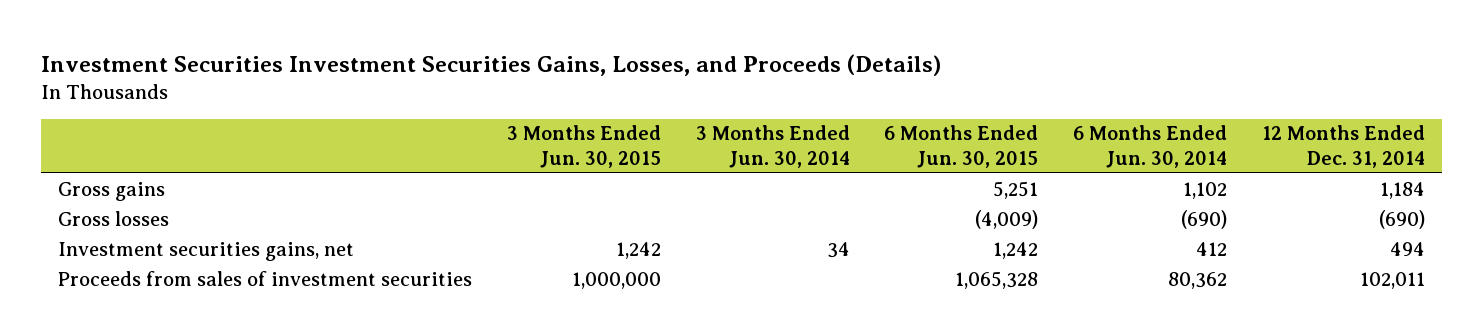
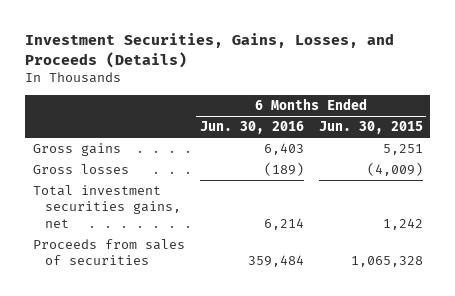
[40,53,941,76] Investment Securities Investment Securities Gains, Losses, and Proceeds (Details) -> [25,33,395,68] Investment Securities, Gains, Losses, and Proceeds (Details)
[506,125,661,168] 3 Months Ended Jun. 30, 2015 -> none
[695,125,850,168] 3 Months Ended Jun. 30, 2014 -> none
[1073,125,1228,168] 6 Months Ended Jun. 30, 2014 -> none
[1261,125,1425,168] 12 Months Ended Dec. 31, 2014 -> none
none -> [199,121,304,135] Jun. 30, 2016
[58,241,355,261] Investment securities gains, net -> [32,184,182,228] Total investment securities gains, net
[58,270,473,286] Proceeds from sales of investment securities -> [32,238,185,266] Proceeds from sales of securities

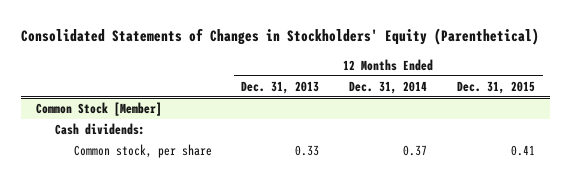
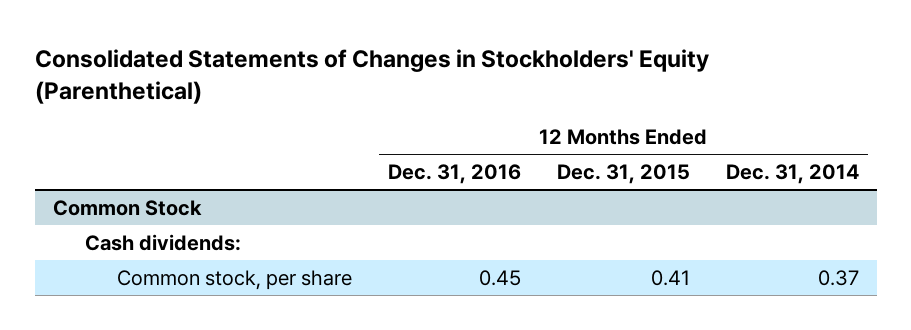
[241,80,320,94] Dec. 31, 2013 -> none
none -> [387,163,521,184] Dec. 31, 2016
[35,102,162,117] Common Stock [Member] -> [52,199,202,216] Common Stock

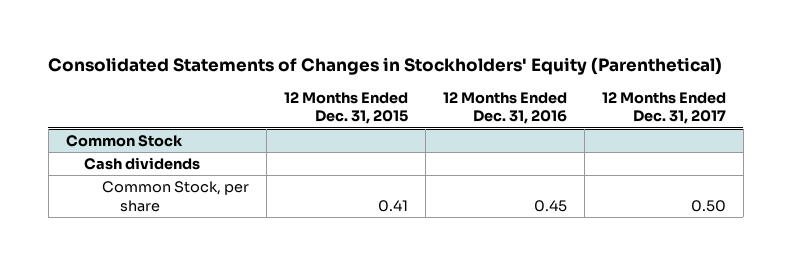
[725,163,859,184] Dec. 31, 2014 -> none
none -> [601,91,726,125] 12 Months Ended Dec. 31, 2017
[84,233,241,251] Cash dividends: -> [83,157,200,171] Cash dividends
[116,269,352,290] Common stock, per share -> [101,181,249,212] Common Stock, per share

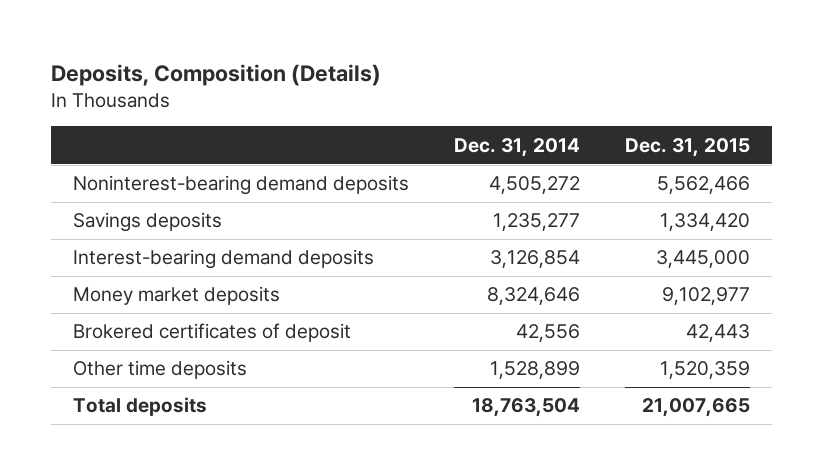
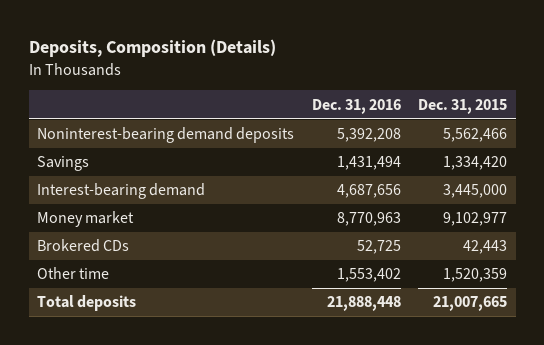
[453,137,580,157] Dec. 31, 2014 -> none
none -> [311,98,401,114] Dec. 31, 2016
[73,212,223,233] Savings deposits -> [37,156,90,172] Savings
[73,249,375,270] Interest-bearing demand deposits -> [37,183,206,200] Interest-bearing demand
[73,286,281,306] Money market deposits -> [37,211,135,228] Money market
[73,323,352,343] Brokered certificates of deposit -> [37,239,130,253] Brokered CDs
[73,360,248,380] Other time deposits -> [37,267,110,280] Other time

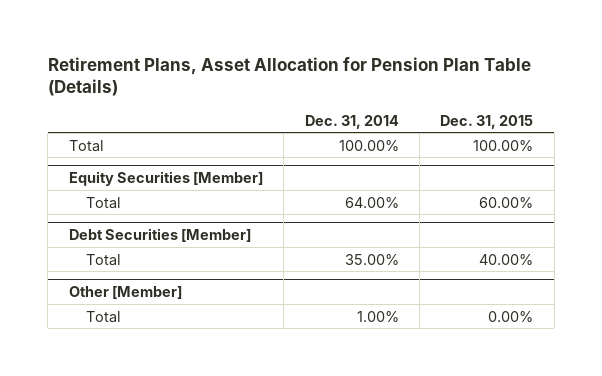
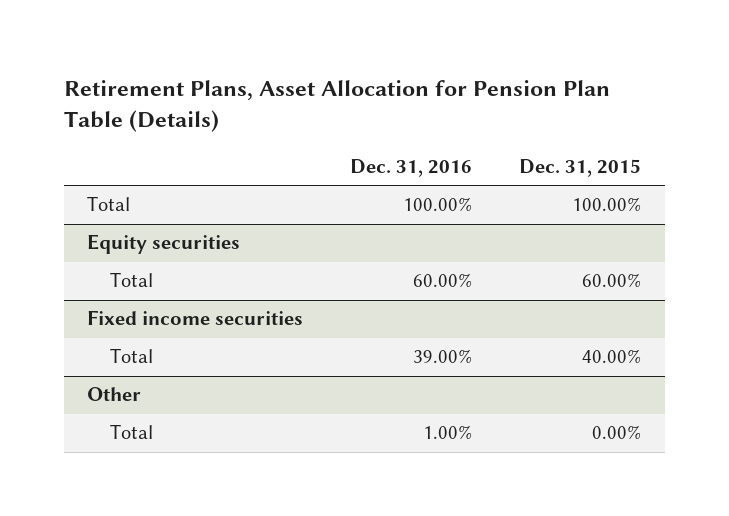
[304,114,399,129] Dec. 31, 2014 -> none
none -> [350,159,473,178] Dec. 31, 2016
[68,171,263,187] Equity Securities [Member] -> [87,234,241,255] Equity securities
[68,228,251,243] Debt Securities [Member] -> [87,310,304,326] Fixed income securities
[68,286,182,300] Other [Member] -> [87,387,142,402] Other

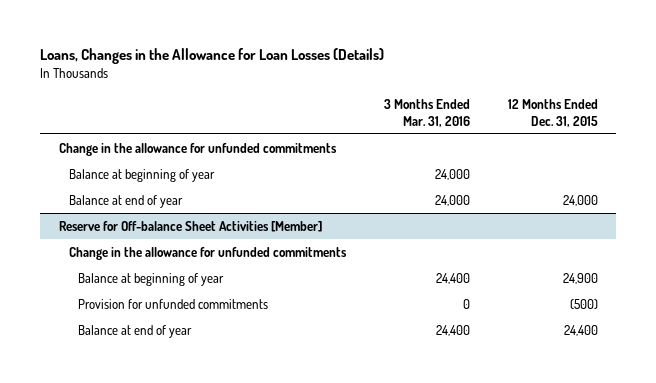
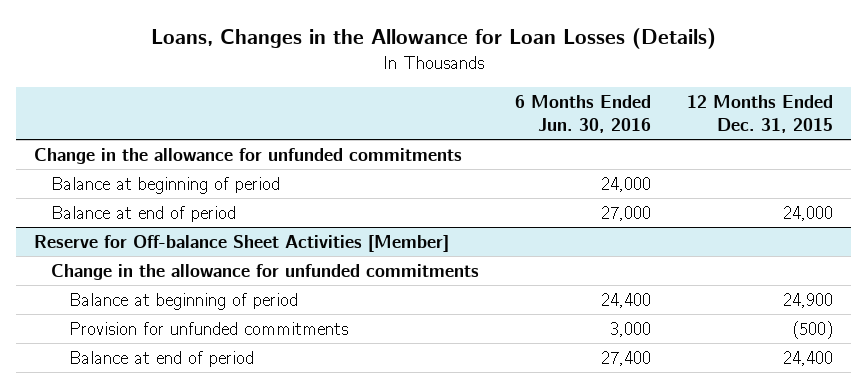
[383,98,470,127] 3 Months Ended Mar. 31, 2016 -> none
none -> [515,94,652,133] 6 Months Ended Jun. 30, 2016
[68,168,215,182] Balance at beginning of year -> [51,176,281,194] Balance at beginning of period
[68,194,183,208] Balance at end of year -> [51,205,237,222] Balance at end of period
[78,272,225,286] Balance at beginning of year -> [68,292,298,310] Balance at beginning of period
[78,324,193,338] Balance at end of year -> [68,350,254,367] Balance at end of period

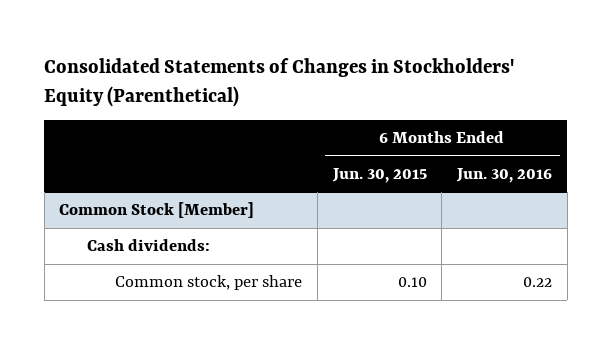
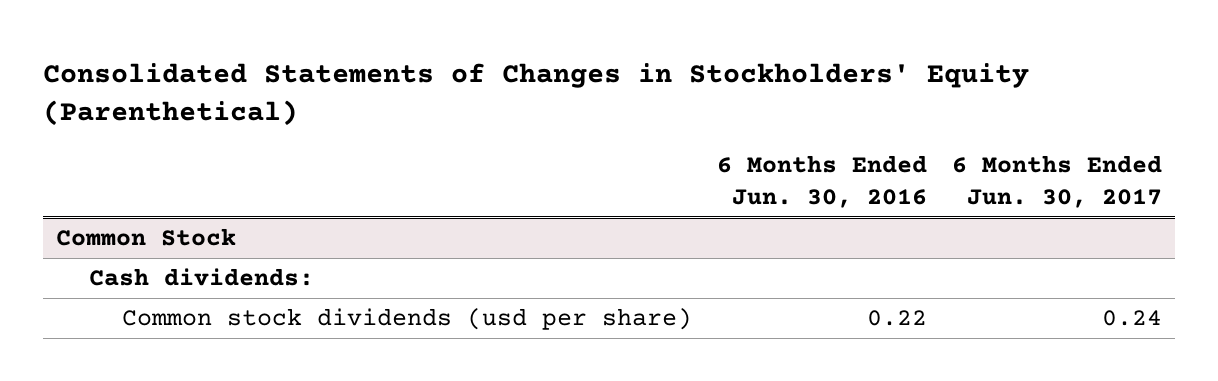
[331,167,427,183] Jun. 30, 2015 -> none
none -> [952,155,1163,208] 6 Months Ended Jun. 30, 2017
[59,202,255,219] Common Stock [Member] -> [55,228,236,247] Common Stock
[115,275,303,291] Common stock, per share -> [121,308,692,331] Common stock dividends (usd per share)

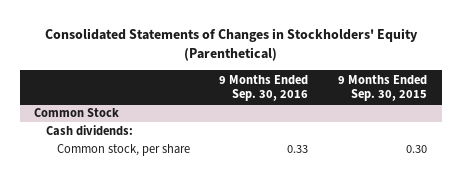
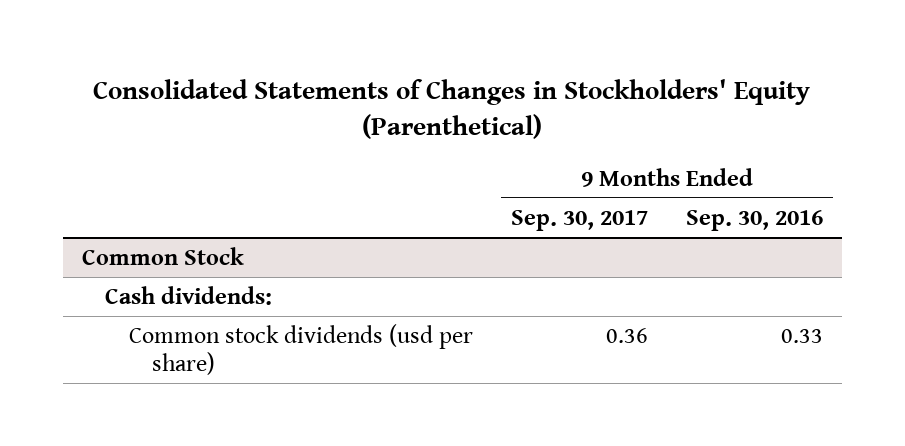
[337,74,427,101] 9 Months Ended Sep. 30, 2015 -> none
none -> [510,209,648,231] Sep. 30, 2017
[56,144,190,157] Common stock, per share -> [128,323,473,375] Common stock dividends (usd per share)

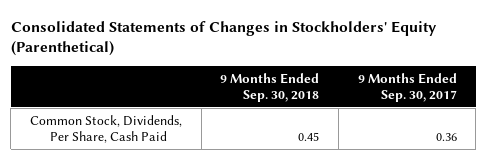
[685,209,823,231] Sep. 30, 2016 -> none
none -> [220,72,320,102] 9 Months Ended Sep. 30, 2018
[81,246,244,265] Common Stock -> none
[105,285,273,305] Cash dividends: -> none
[128,323,473,375] Common stock dividends (usd per share) -> [30,114,183,143] Common Stock, Dividends, Per Share, Cash Paid

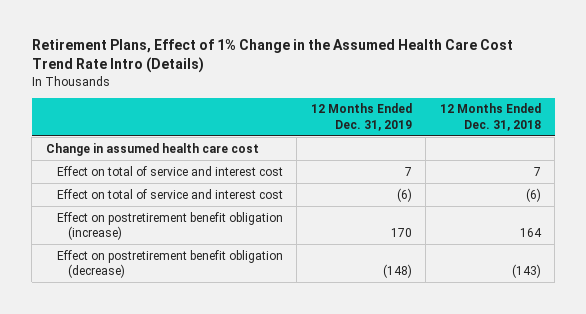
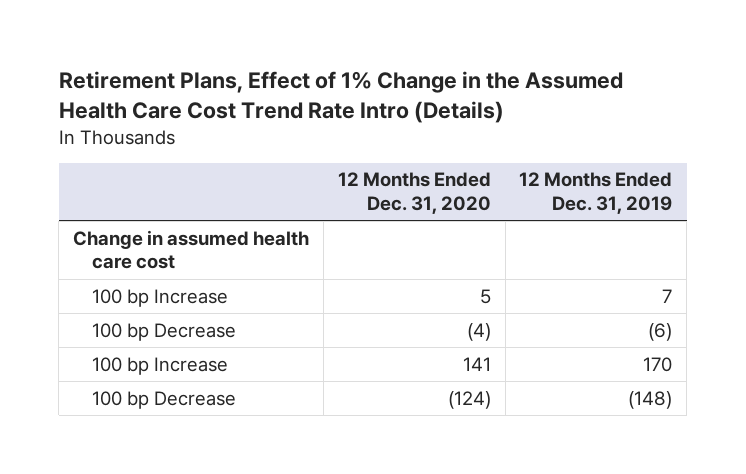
[439,103,541,131] 12 Months Ended Dec. 31, 2018 -> none
none -> [337,172,491,214] 12 Months Ended Dec. 31, 2020
[56,165,283,176] Effect on total of service and interest cost -> [92,288,229,307] 100 bp Increase
[56,188,283,199] Effect on total of service and interest cost -> [92,322,237,341] 100 bp Decrease
[56,211,283,240] Effect on postretirement benefit obligation (increase) -> [92,356,229,375] 100 bp Increase
[56,249,283,278] Effect on postretirement benefit obligation (decrease) -> [92,390,237,409] 100 bp Decrease

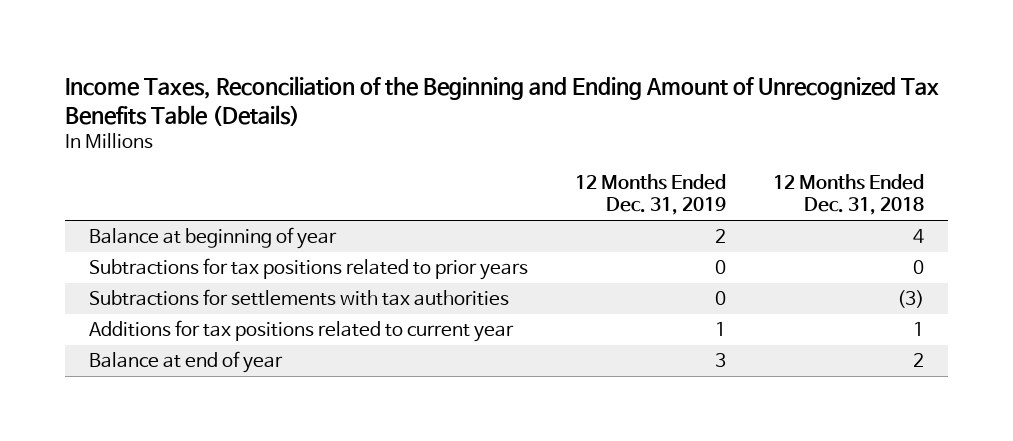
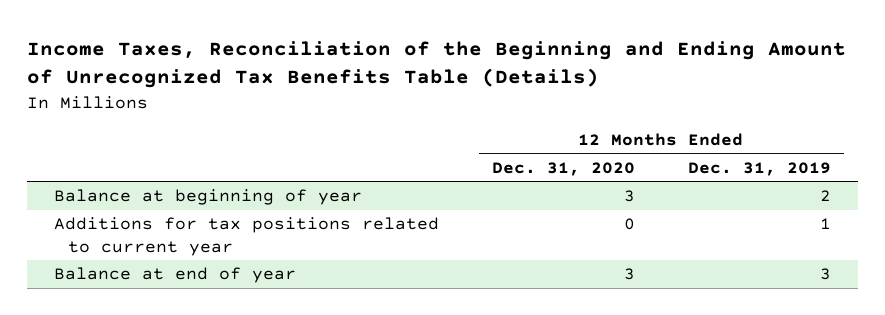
[773,173,925,216] 12 Months Ended Dec. 31, 2018 -> none
none -> [491,161,635,176] Dec. 31, 2020
[88,258,528,281] Subtractions for tax positions related to prior years -> none
[88,289,509,307] Subtractions for settlements with tax authorities -> none

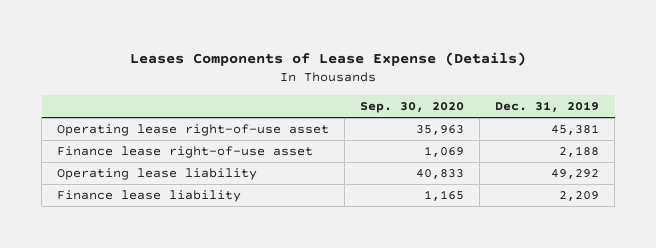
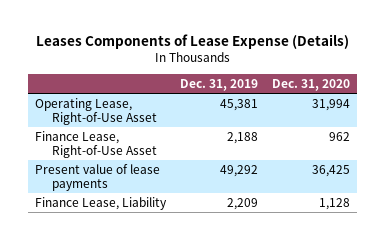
[360,102,465,114] Sep. 30, 2020 -> none
none -> [272,78,351,91] Dec. 31, 2020
[57,124,330,137] Operating lease right-of-use asset -> [35,97,158,126] Operating Lease, Right-of-Use Asset
[57,146,314,159] Finance lease right-of-use asset -> [35,130,158,159] Finance Lease, Right-of-Use Asset
[57,168,258,181] Operating lease liability -> [35,163,161,192] Present value of lease payments
[57,190,242,203] Finance lease liability -> [35,196,168,210] Finance Lease, Liability

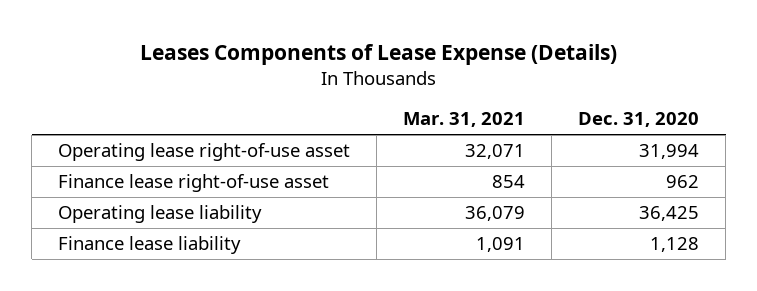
[180,78,259,91] Dec. 31, 2019 -> none
none -> [403,112,526,128] Mar. 31, 2021
[35,97,158,126] Operating Lease, Right-of-Use Asset -> [58,142,351,161] Operating lease right-of-use asset
[35,130,158,159] Finance Lease, Right-of-Use Asset -> [58,173,330,192] Finance lease right-of-use asset
[35,163,161,192] Present value of lease payments -> [58,204,263,223] Operating lease liability
[35,196,168,210] Finance Lease, Liability -> [58,235,242,254] Finance lease liability

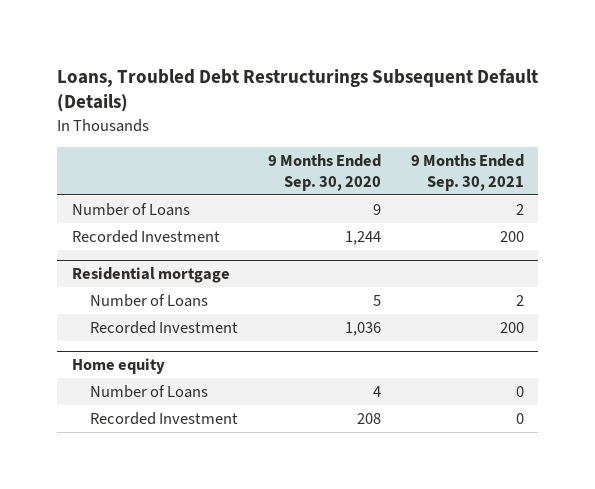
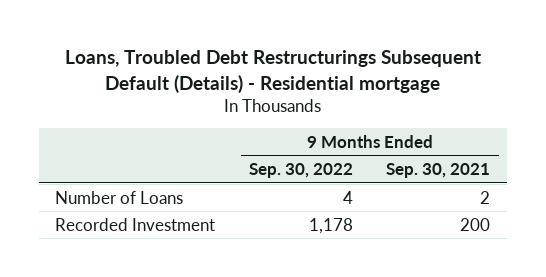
[57,67,539,113] Loans, Troubled Debt Restructurings Subsequent Default (Details) -> [64,50,481,93] Loans, Troubled Debt Restructurings Subsequent Default (Details) - Residential mortgage
[267,154,381,191] 9 Months Ended Sep. 30, 2020 -> none
none -> [248,163,353,179] Sep. 30, 2022
[71,267,230,284] Residential mortgage -> none
[89,293,208,307] Number of Loans -> none
[89,320,238,334] Recorded Investment -> none
[71,358,165,375] Home equity -> none
[89,384,208,398] Number of Loans -> none
[89,411,238,425] Recorded Investment -> none

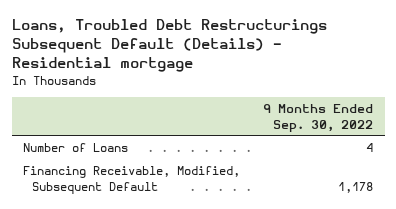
[386,163,491,179] Sep. 30, 2021 -> none
[55,217,216,231] Recorded Investment -> [23,165,241,194] Financing Receivable, Modified, Subsequent Default

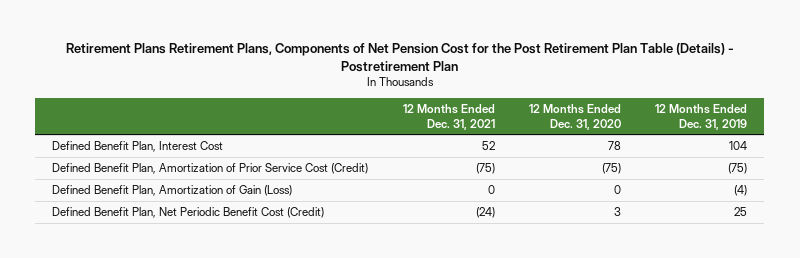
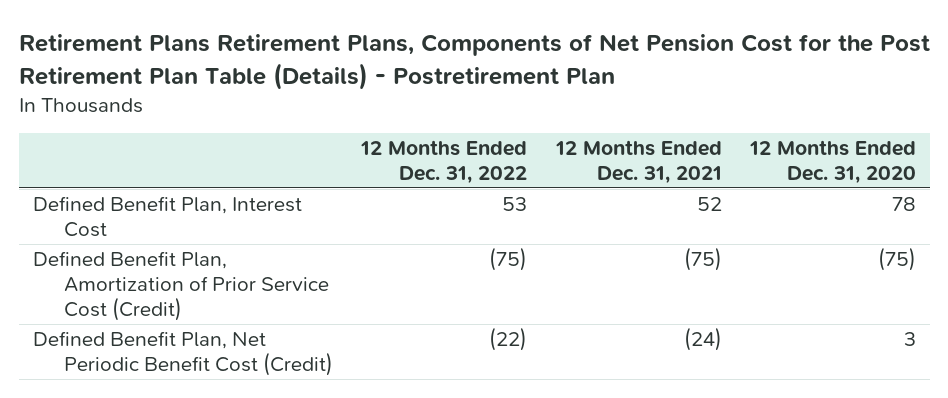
[655,104,748,130] 12 Months Ended Dec. 31, 2019 -> none
none -> [360,139,528,184] 12 Months Ended Dec. 31, 2022
[52,185,293,197] Defined Benefit Plan, Amortization of Gain (Loss) -> none

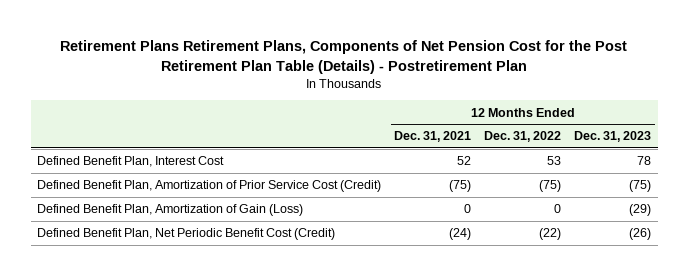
[748,139,916,184] 12 Months Ended Dec. 31, 2020 -> none
none -> [574,131,652,143] Dec. 31, 2023
none -> [37,204,304,217] Defined Benefit Plan, Amortization of Gain (Loss)

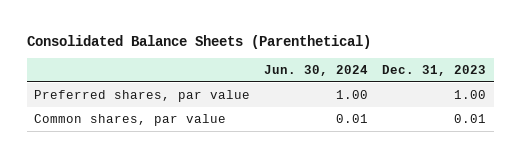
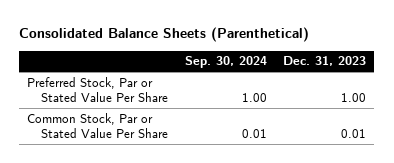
[264,64,369,76] Jun. 30, 2024 -> none
none -> [184,56,267,69] Sep. 30, 2024
[33,89,250,102] Preferred shares, par value -> [27,76,169,102] Preferred Stock, Par or Stated Value Per Share
[33,113,226,126] Common shares, par value -> [27,112,169,138] Common Stock, Par or Stated Value Per Share

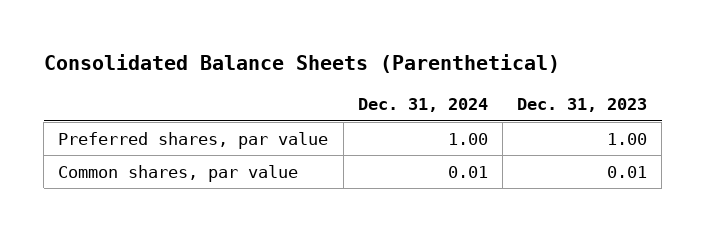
[184,56,267,69] Sep. 30, 2024 -> none
none -> [357,98,488,113] Dec. 31, 2024
[27,76,169,102] Preferred Stock, Par or Stated Value Per Share -> [58,131,329,149] Preferred shares, par value
[27,112,169,138] Common Stock, Par or Stated Value Per Share -> [58,164,299,182] Common shares, par value

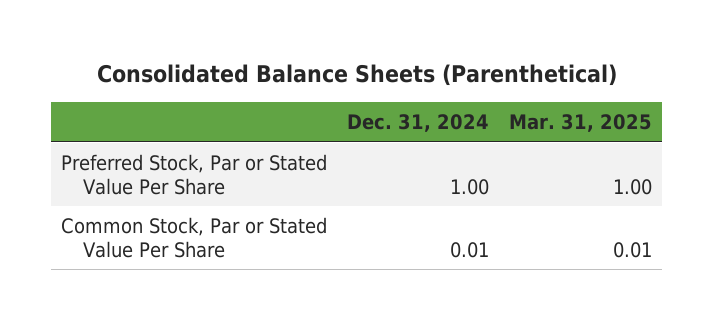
[517,98,648,113] Dec. 31, 2023 -> none
none -> [509,114,653,133] Mar. 31, 2025
[58,131,329,149] Preferred shares, par value -> [61,154,328,195] Preferred Stock, Par or Stated Value Per Share
[58,164,299,182] Common shares, par value -> [61,217,328,258] Common Stock, Par or Stated Value Per Share

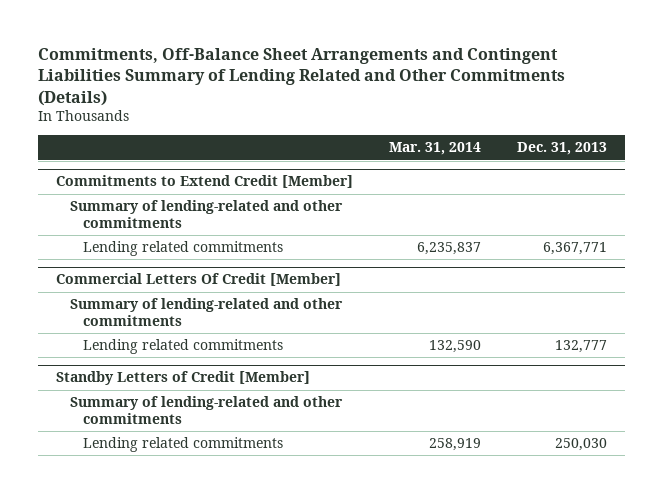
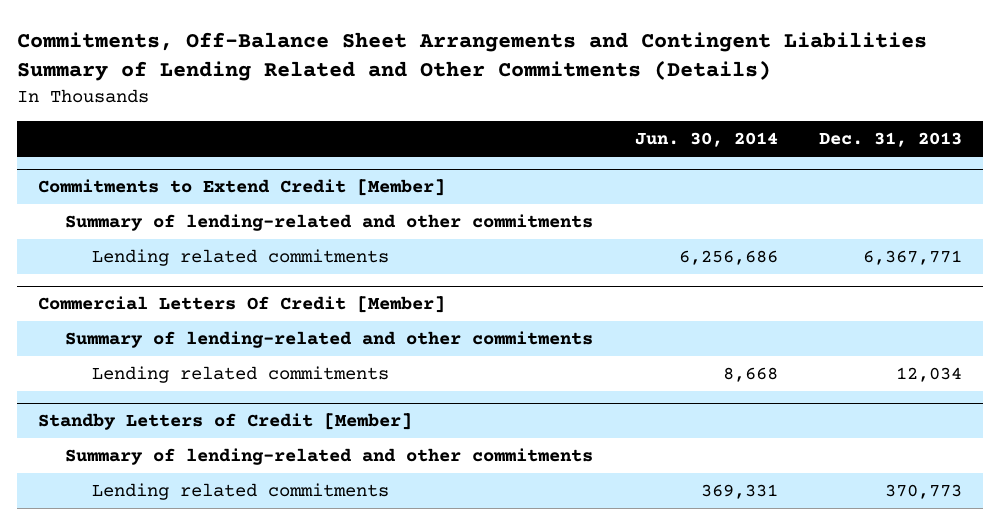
[389,142,482,156] Mar. 31, 2014 -> none
none -> [634,132,778,148] Jun. 30, 2014
[555,340,608,354] 132,777 -> [896,366,963,382] 12,034
[555,438,608,452] 250,030 -> [885,483,963,499] 370,773

